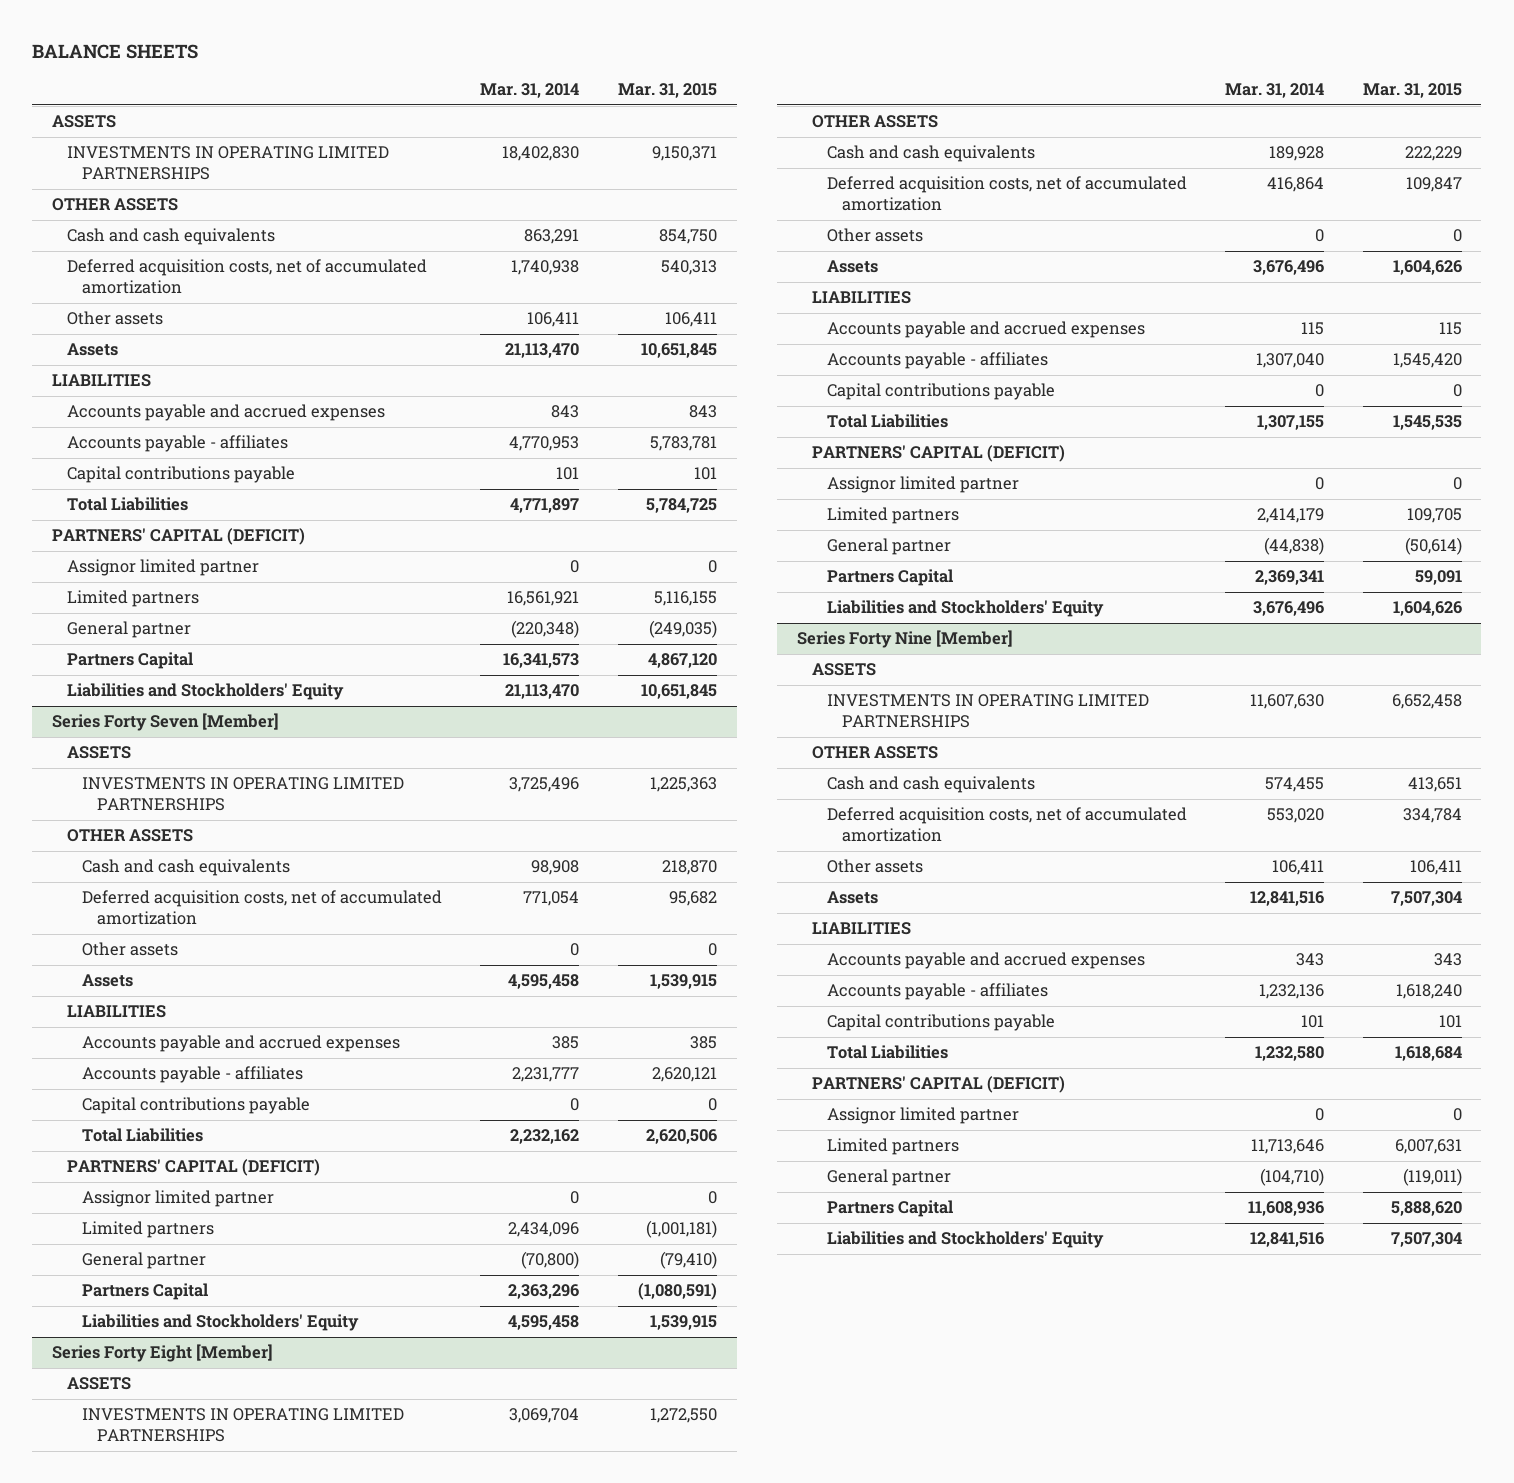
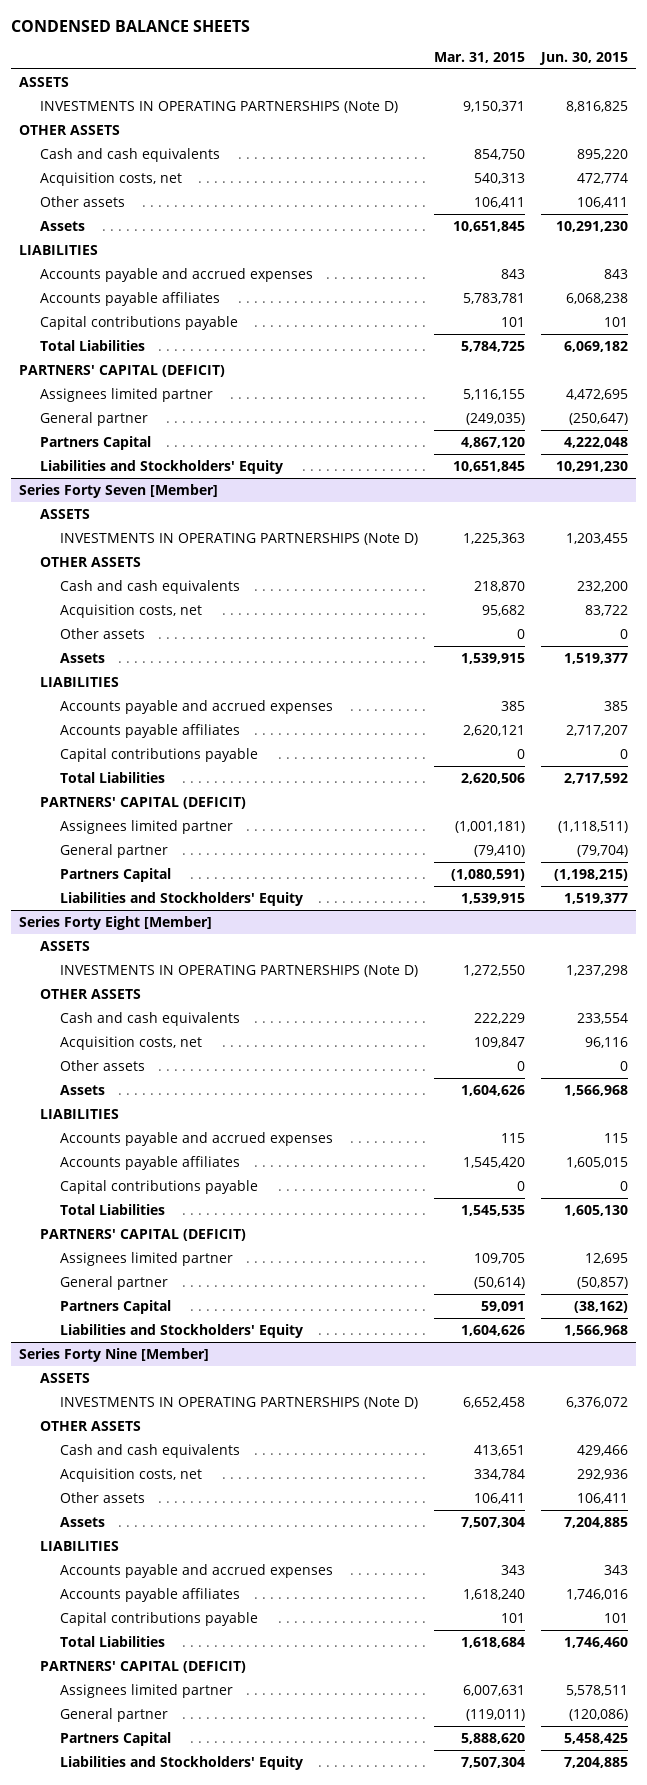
[32,43,199,59] BALANCE SHEETS -> [11,19,251,32] CONDENSED BALANCE SHEETS
[480,83,580,99] Mar. 31, 2014 -> none
none -> [539,51,629,65] Jun. 30, 2015
[66,146,389,181] INVESTMENTS IN OPERATING LIMITED PARTNERSHIPS -> [39,100,398,113] INVESTMENTS IN OPERATING PARTNERSHIPS (Note D)
[66,259,427,295] Deferred acquisition costs, net of accumulated amortization -> [39,171,182,186] Acquisition costs, net
[66,435,288,453] Accounts payable - affiliates -> [39,291,220,306] Accounts payable affiliates
[66,559,259,577] Assignor limited partner -> none
[66,590,199,608] Limited partners -> [39,387,213,402] Assignees limited partner
[81,777,404,812] INVESTMENTS IN OPERATING LIMITED PARTNERSHIPS -> [60,532,419,545] INVESTMENTS IN OPERATING PARTNERSHIPS (Note D)
[81,890,442,926] Deferred acquisition costs, net of accumulated amortization -> [60,603,203,618] Acquisition costs, net
[81,1066,303,1084] Accounts payable - affiliates -> [60,723,241,738] Accounts payable affiliates
[81,1190,274,1208] Assignor limited partner -> none
[81,1221,214,1239] Limited partners -> [60,819,234,834] Assignees limited partner
[81,1408,404,1443] INVESTMENTS IN OPERATING LIMITED PARTNERSHIPS -> [60,964,419,977] INVESTMENTS IN OPERATING PARTNERSHIPS (Note D)
[826,176,1187,212] Deferred acquisition costs, net of accumulated amortization -> [60,1035,203,1050] Acquisition costs, net
[826,352,1048,370] Accounts payable - affiliates -> [60,1155,241,1170] Accounts payable affiliates
[826,476,1019,494] Assignor limited partner -> none
[826,507,959,525] Limited partners -> [60,1251,234,1266] Assignees limited partner
[826,694,1149,729] INVESTMENTS IN OPERATING LIMITED PARTNERSHIPS -> [60,1396,419,1409] INVESTMENTS IN OPERATING PARTNERSHIPS (Note D)
[826,807,1187,843] Deferred acquisition costs, net of accumulated amortization -> [60,1467,203,1482] Acquisition costs, net
[826,983,1048,1001] Accounts payable - affiliates -> [60,1587,241,1602] Accounts payable affiliates
[826,1107,1019,1125] Assignor limited partner -> none
[826,1138,959,1156] Limited partners -> [60,1683,234,1698] Assignees limited partner

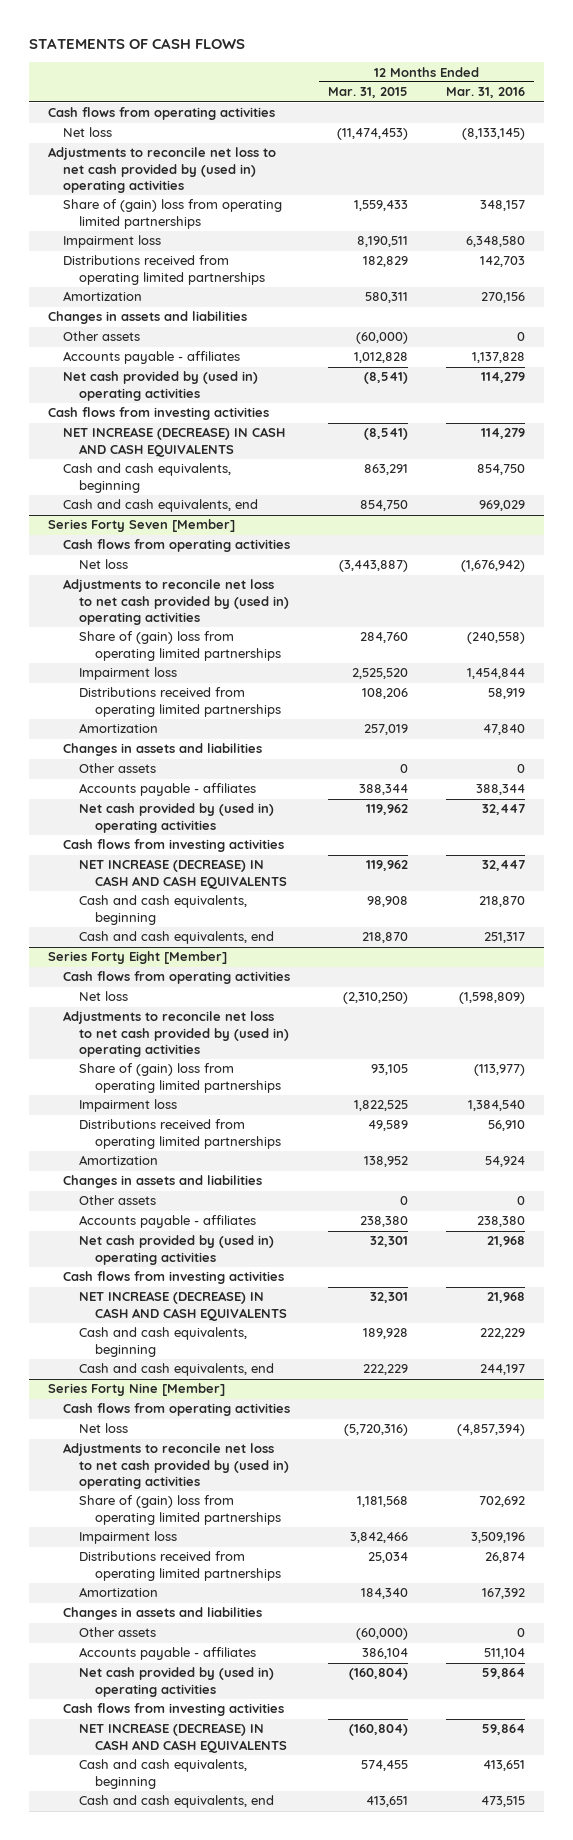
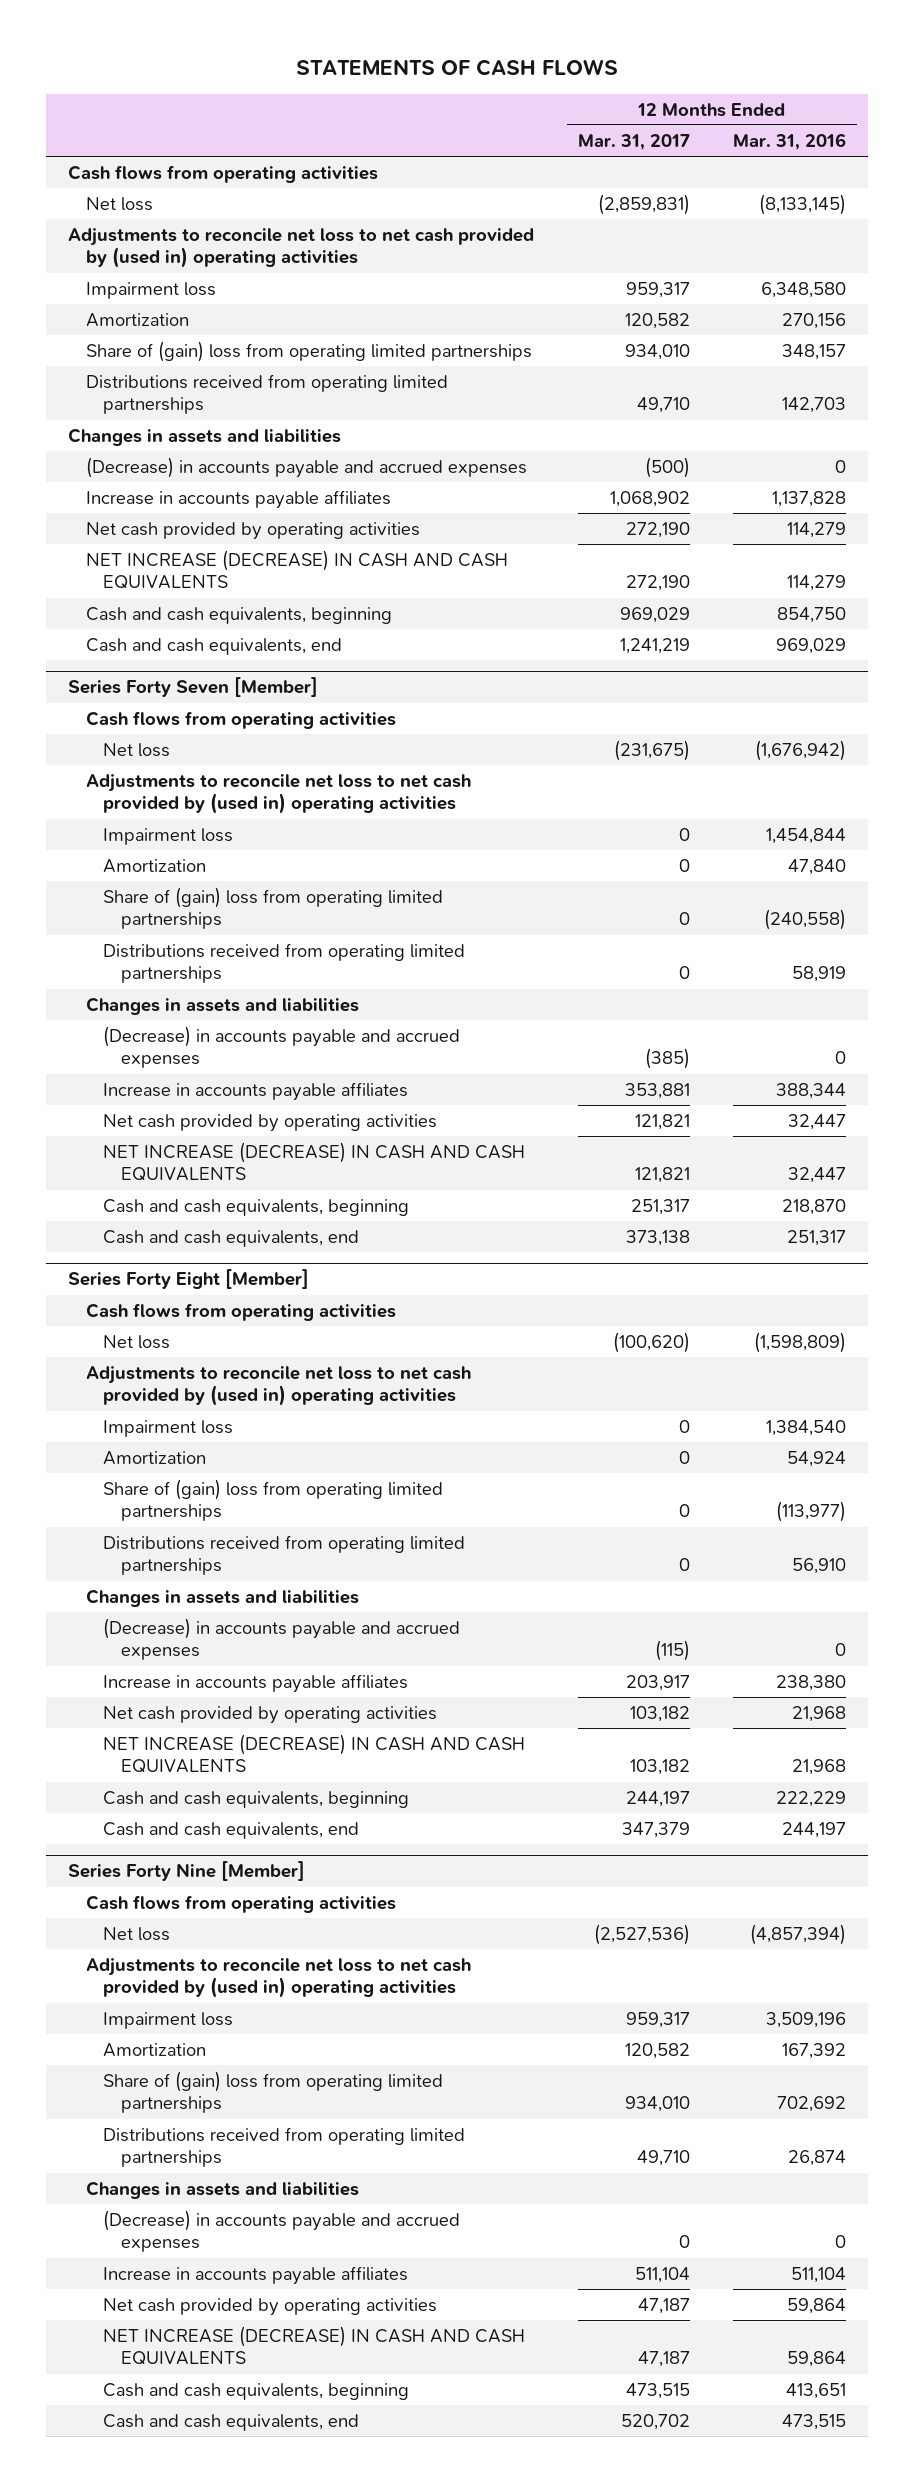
[328,87,409,99] Mar. 31, 2015 -> none
none -> [577,133,690,150] Mar. 31, 2017
[63,199,283,229] Share of (gain) loss from operating limited partnerships -> [85,340,532,362] Share of (gain) loss from operating limited partnerships
[63,255,265,285] Distributions received from operating limited partnerships -> [85,373,448,415] Distributions received from operating limited partnerships
[63,331,141,342] Other assets -> none
[47,407,269,421] Cash flows from investing activities -> none
none -> [85,456,527,478] (Decrease) in accounts payable and accrued expenses
[63,351,241,365] Accounts payable - affiliates -> [85,489,391,509] Increase in accounts payable affiliates
[63,371,259,401] Net cash provided by (used in) operating activities -> [85,521,420,540] Net cash provided by operating activities
[78,631,281,661] Share of (gain) loss from operating limited partnerships -> [103,886,444,930] Share of (gain) loss from operating limited partnerships
[78,687,281,717] Distributions received from operating limited partnerships -> [103,942,466,984] Distributions received from operating limited partnerships
[78,763,156,774] Other assets -> none
[63,839,285,853] Cash flows from investing activities -> none
none -> [103,1025,461,1069] (Decrease) in accounts payable and accrued expenses
[78,783,256,797] Accounts payable - affiliates -> [103,1081,409,1101] Increase in accounts payable affiliates
[78,803,274,833] Net cash provided by (used in) operating activities -> [103,1113,438,1132] Net cash provided by operating activities
[78,1063,281,1093] Share of (gain) loss from operating limited partnerships -> [103,1478,444,1522] Share of (gain) loss from operating limited partnerships
[78,1119,281,1149] Distributions received from operating limited partnerships -> [103,1534,466,1576] Distributions received from operating limited partnerships
[78,1195,156,1206] Other assets -> none
[63,1271,285,1285] Cash flows from investing activities -> none
none -> [103,1617,461,1661] (Decrease) in accounts payable and accrued expenses
[78,1215,256,1229] Accounts payable - affiliates -> [103,1673,409,1693] Increase in accounts payable affiliates
[78,1235,274,1265] Net cash provided by (used in) operating activities -> [103,1705,438,1724] Net cash provided by operating activities
[78,1495,281,1525] Share of (gain) loss from operating limited partnerships -> [103,2070,444,2114] Share of (gain) loss from operating limited partnerships
[78,1551,281,1581] Distributions received from operating limited partnerships -> [103,2126,466,2168] Distributions received from operating limited partnerships
[78,1627,156,1638] Other assets -> none
[63,1703,285,1717] Cash flows from investing activities -> none
none -> [103,2209,461,2253] (Decrease) in accounts payable and accrued expenses
[78,1647,256,1661] Accounts payable - affiliates -> [103,2265,409,2285] Increase in accounts payable affiliates
[78,1667,274,1697] Net cash provided by (used in) operating activities -> [103,2297,438,2316] Net cash provided by operating activities

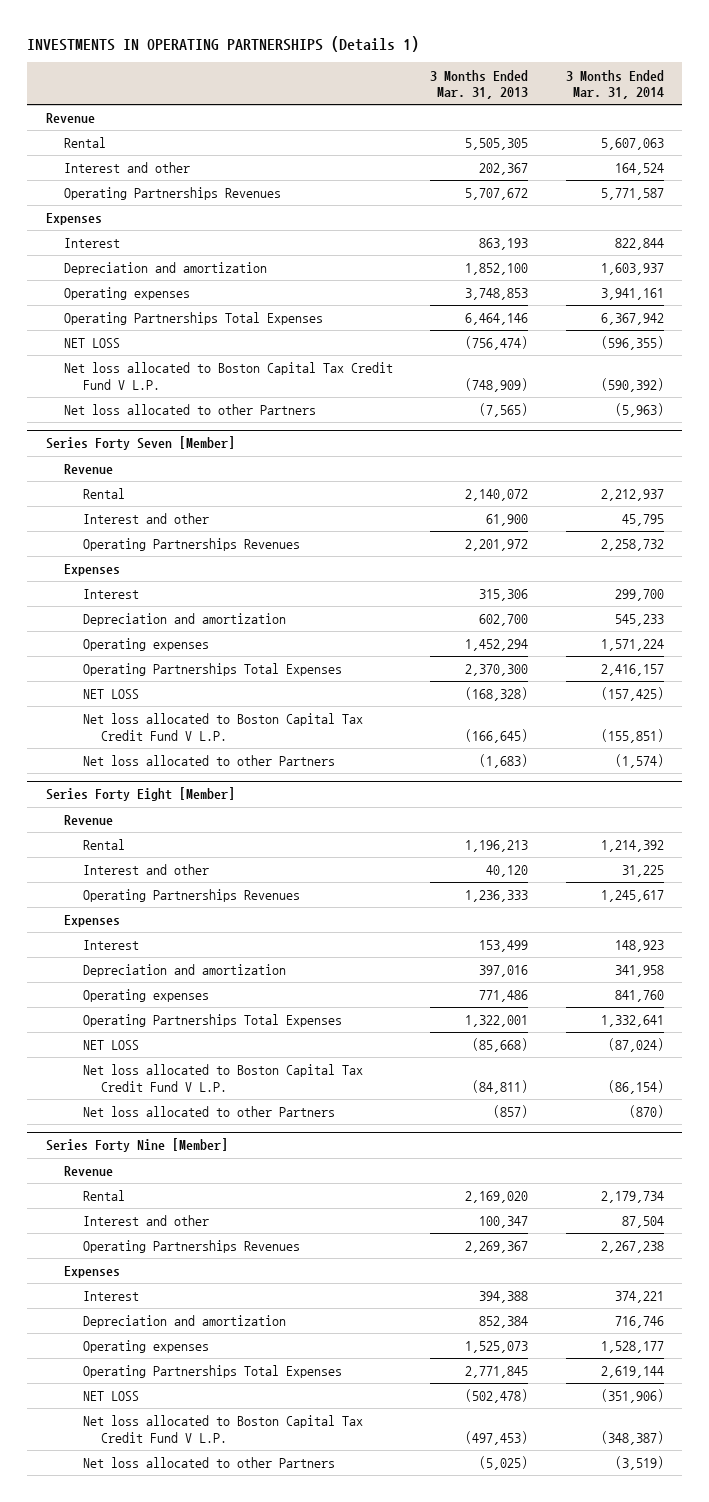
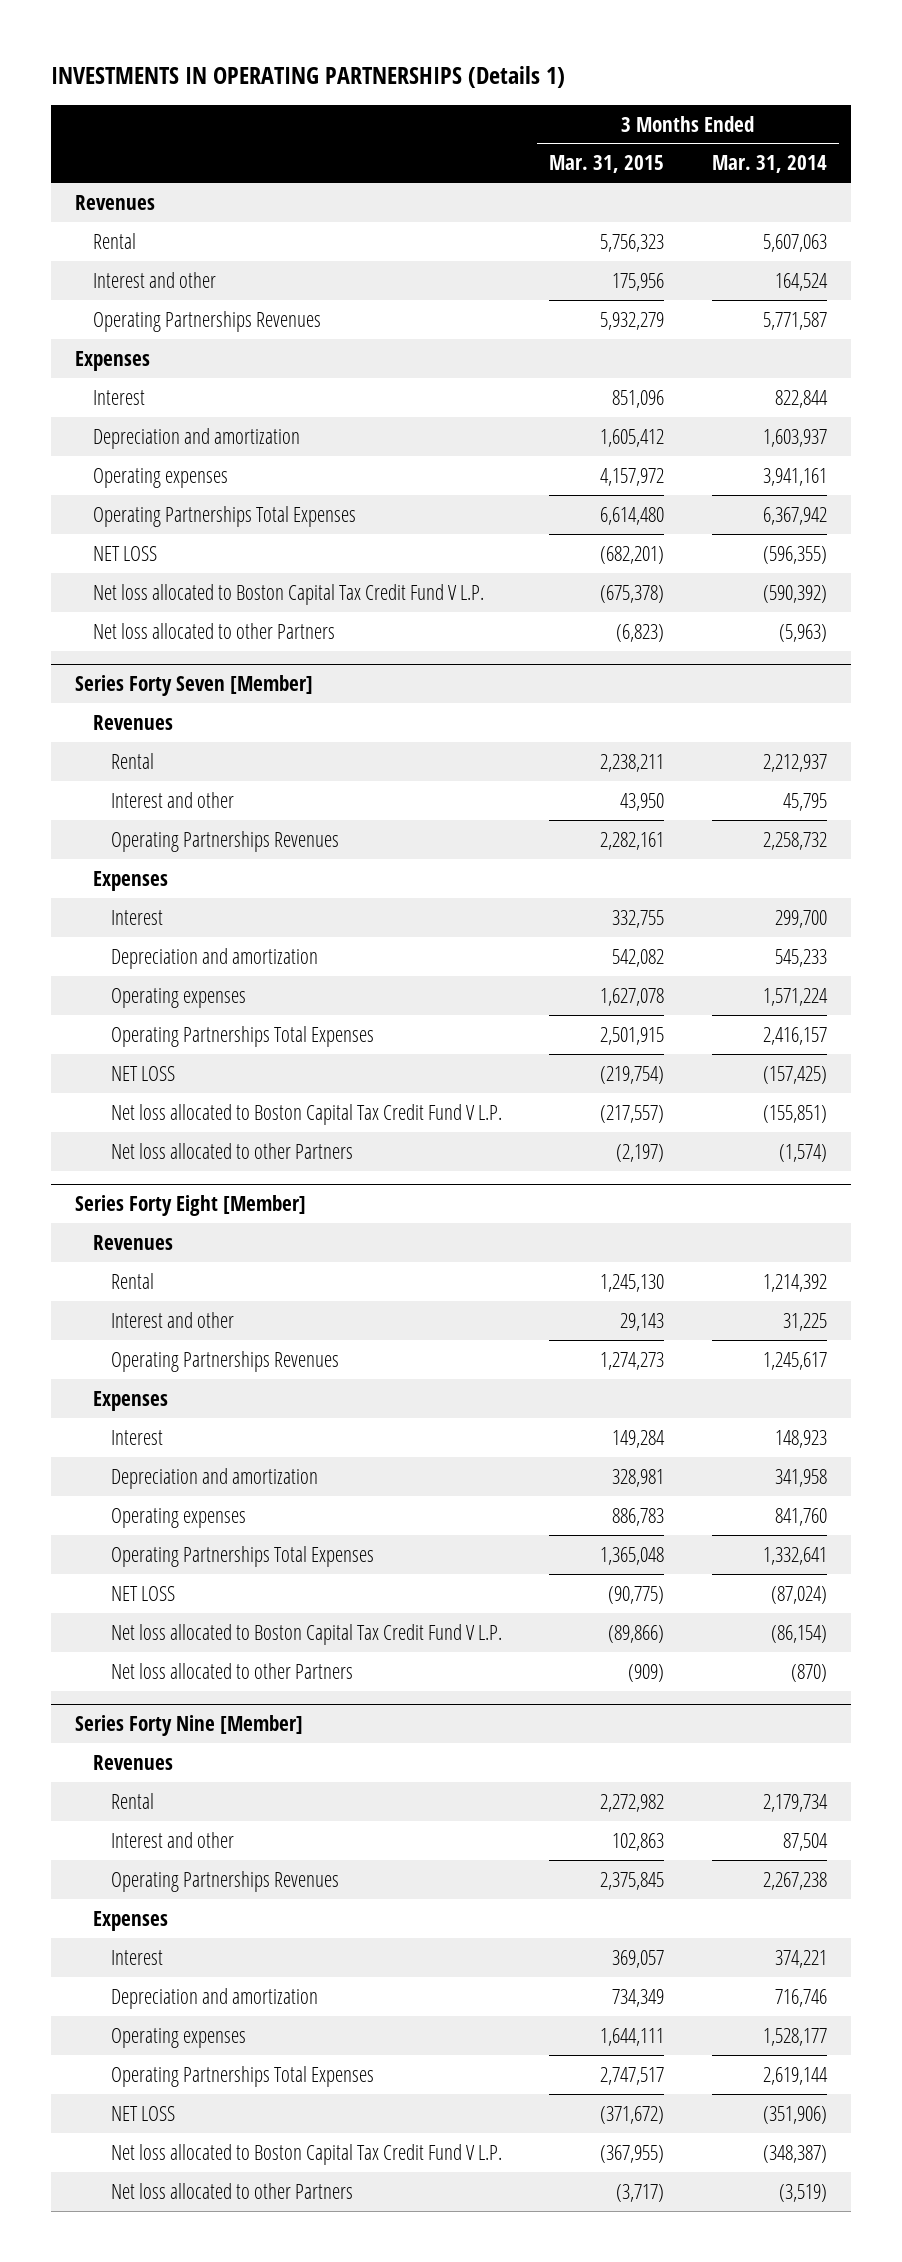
[430,69,529,100] 3 Months Ended Mar. 31, 2013 -> none
none -> [549,155,665,174] Mar. 31, 2015
[45,113,95,124] Revenue -> [75,194,156,210] Revenues
[64,464,114,475] Revenue -> [92,714,173,730] Revenues
[64,815,114,826] Revenue -> [92,1234,173,1250] Revenues
[64,1166,114,1177] Revenue -> [92,1754,173,1770] Revenues

